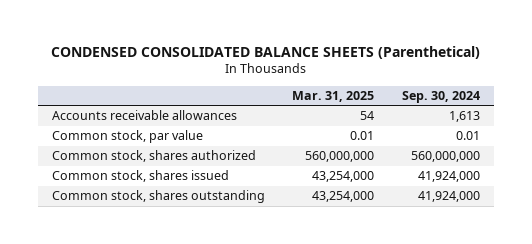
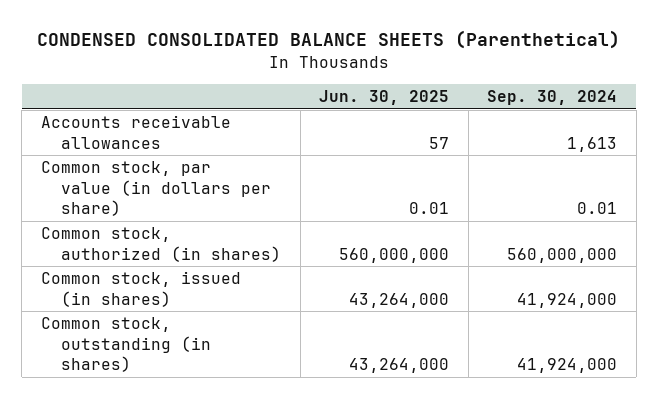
[292,90,375,102] Mar. 31, 2025 -> none
none -> [319,89,450,105] Jun. 30, 2025
[51,130,203,144] Common stock, par value -> [40,161,272,217] Common stock, par value (in dollars per share)
[51,150,256,163] Common stock, shares authorized -> [40,227,282,262] Common stock, authorized (in shares)
[51,170,229,183] Common stock, shares issued -> [40,271,241,307] Common stock, issued (in shares)
[51,190,265,204] Common stock, shares outstanding -> [40,317,212,373] Common stock, outstanding (in shares)

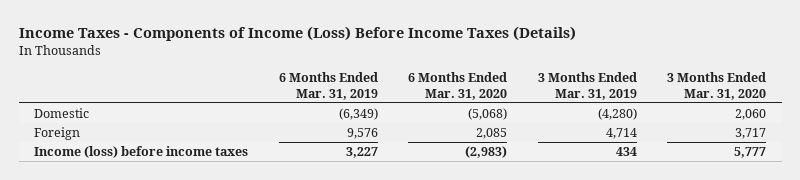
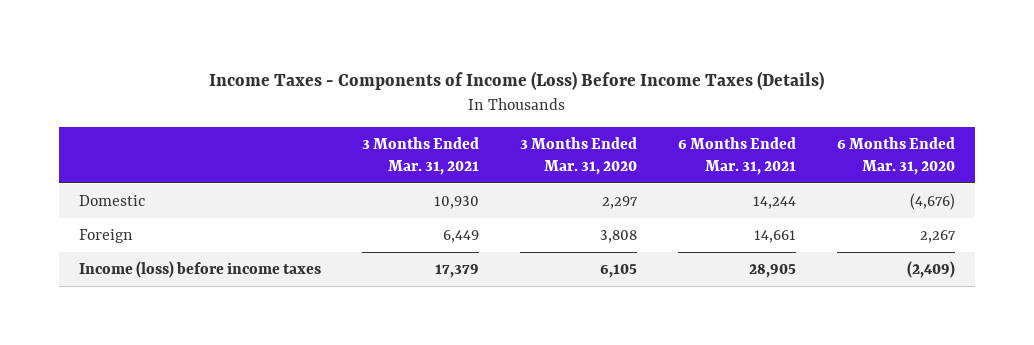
[278,72,378,100] 6 Months Ended Mar. 31, 2019 -> none
[537,72,637,100] 3 Months Ended Mar. 31, 2019 -> none
none -> [362,137,480,175] 3 Months Ended Mar. 31, 2021
none -> [677,137,796,175] 6 Months Ended Mar. 31, 2021
[468,108,508,121] (5,068) -> [909,193,955,211] (4,676)
[735,109,767,121] 2,060 -> [601,196,638,210] 2,297
[476,128,508,140] 2,085 -> [919,230,956,244] 2,267
[735,128,767,140] 3,717 -> [599,230,637,244] 3,808
[465,146,508,159] (2,983) -> [906,261,955,279] (2,409)
[734,147,767,159] 5,777 -> [599,264,637,279] 6,105

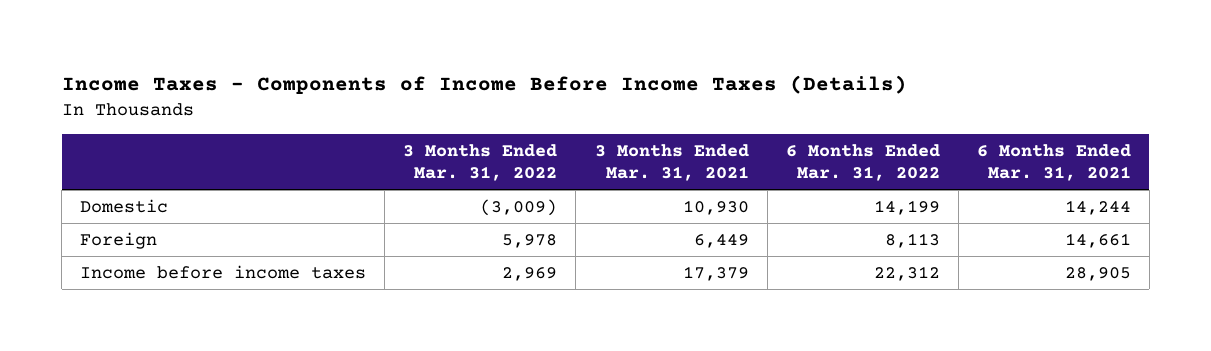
[208,71,824,91] Income Taxes - Components of Income (Loss) Before Income Taxes (Details) -> [61,75,907,95] Income Taxes - Components of Income Before Income Taxes (Details)
[519,137,637,175] 3 Months Ended Mar. 31, 2020 -> none
[836,137,955,175] 6 Months Ended Mar. 31, 2020 -> none
none -> [403,143,558,182] 3 Months Ended Mar. 31, 2022
none -> [785,143,940,182] 6 Months Ended Mar. 31, 2022
[79,261,322,279] Income (loss) before income taxes -> [80,264,367,279] Income before income taxes

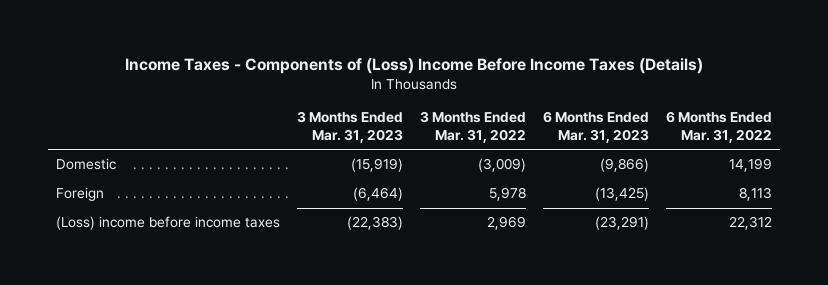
[61,75,907,95] Income Taxes - Components of Income Before Income Taxes (Details) -> [124,57,703,74] Income Taxes - Components of (Loss) Income Before Income Taxes (Details)
[594,143,749,182] 3 Months Ended Mar. 31, 2021 -> none
[976,143,1131,182] 6 Months Ended Mar. 31, 2021 -> none
none -> [297,110,404,144] 3 Months Ended Mar. 31, 2023
none -> [542,110,649,144] 6 Months Ended Mar. 31, 2023
[80,264,367,279] Income before income taxes -> [56,216,281,231] (Loss) income before income taxes

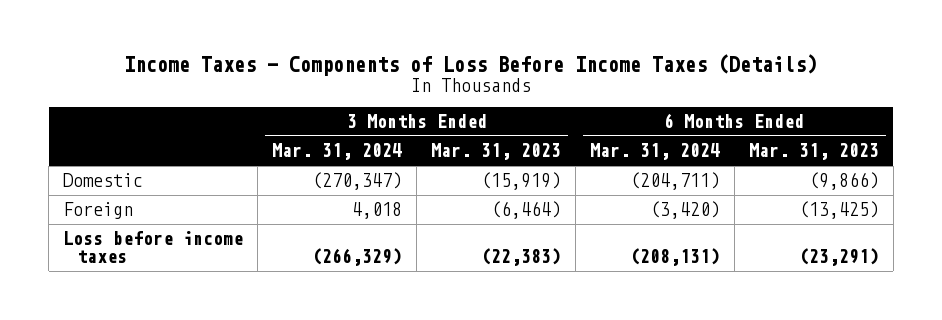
[124,57,703,74] Income Taxes - Components of (Loss) Income Before Income Taxes (Details) -> [124,53,818,76] Income Taxes - Components of Loss Before Income Taxes (Details)
[419,110,526,144] 3 Months Ended Mar. 31, 2022 -> none
[665,110,772,144] 6 Months Ended Mar. 31, 2022 -> none
none -> [272,143,403,161] Mar. 31, 2024
none -> [589,143,720,161] Mar. 31, 2024
[56,216,281,231] (Loss) income before income taxes -> [63,231,244,264] Loss before income taxes

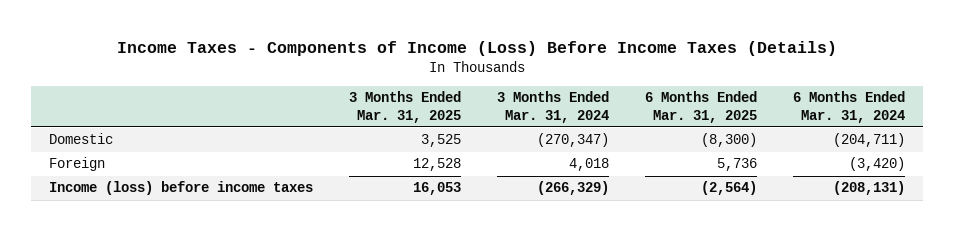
[124,53,818,76] Income Taxes - Components of Loss Before Income Taxes (Details) -> [117,40,838,56] Income Taxes - Components of Income (Loss) Before Income Taxes (Details)
[431,143,562,161] Mar. 31, 2023 -> none
[748,143,879,161] Mar. 31, 2023 -> none
none -> [348,91,461,123] 3 Months Ended Mar. 31, 2025
none -> [645,91,758,123] 6 Months Ended Mar. 31, 2025
[63,231,244,264] Loss before income taxes -> [48,181,313,196] Income (loss) before income taxes

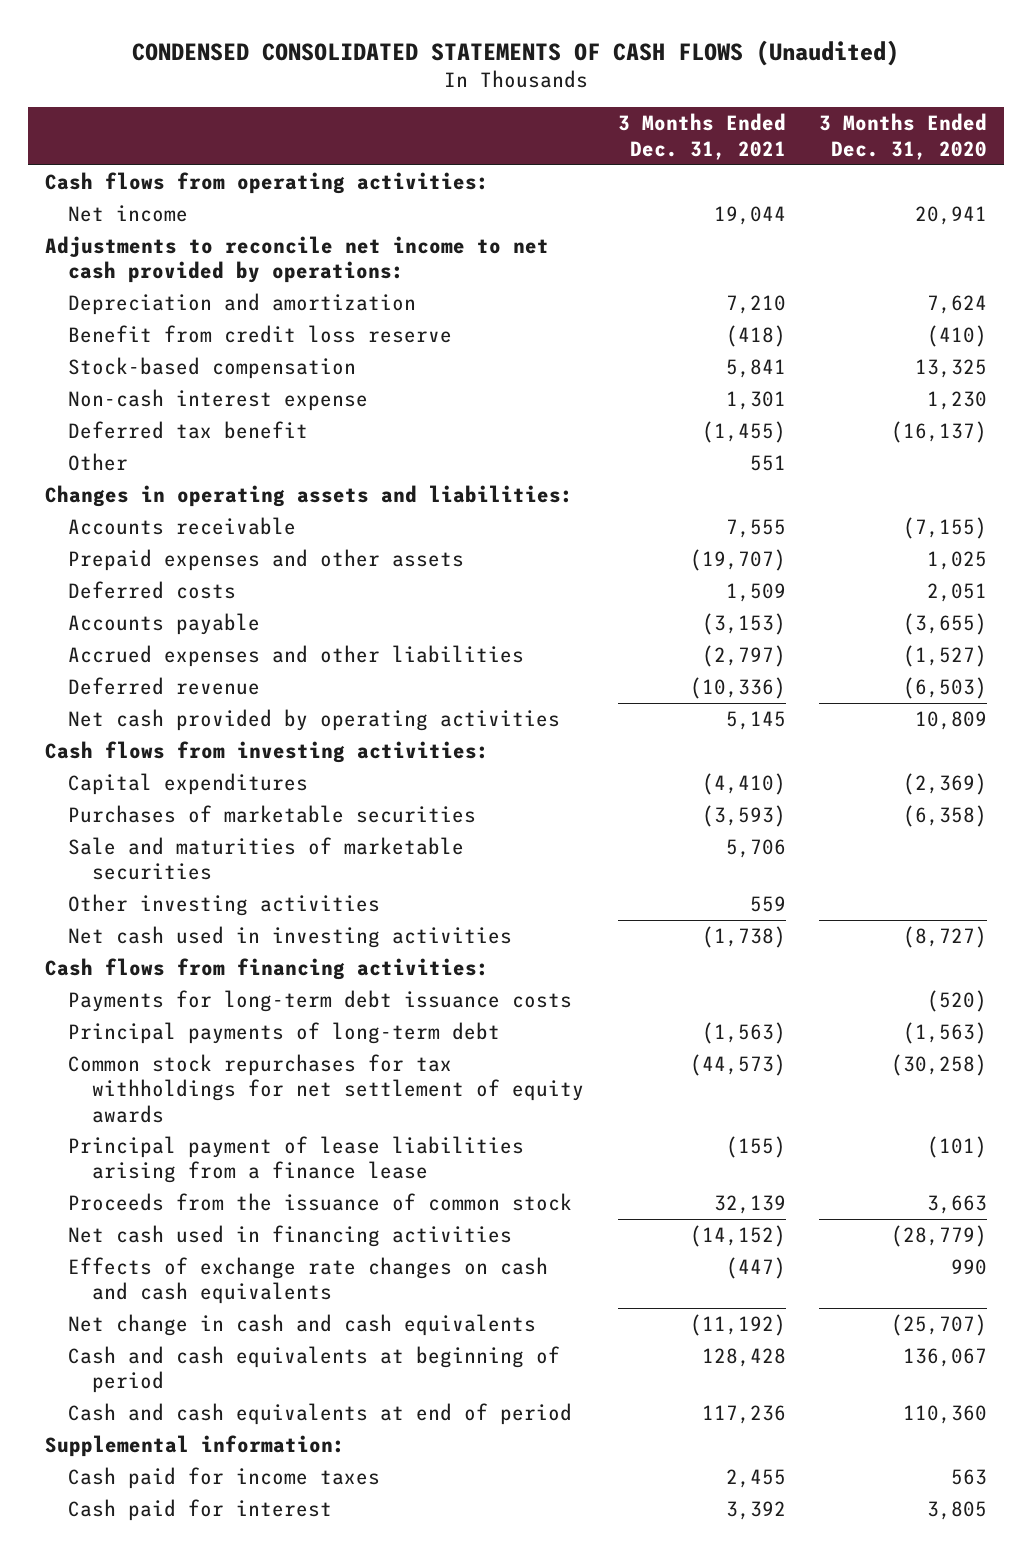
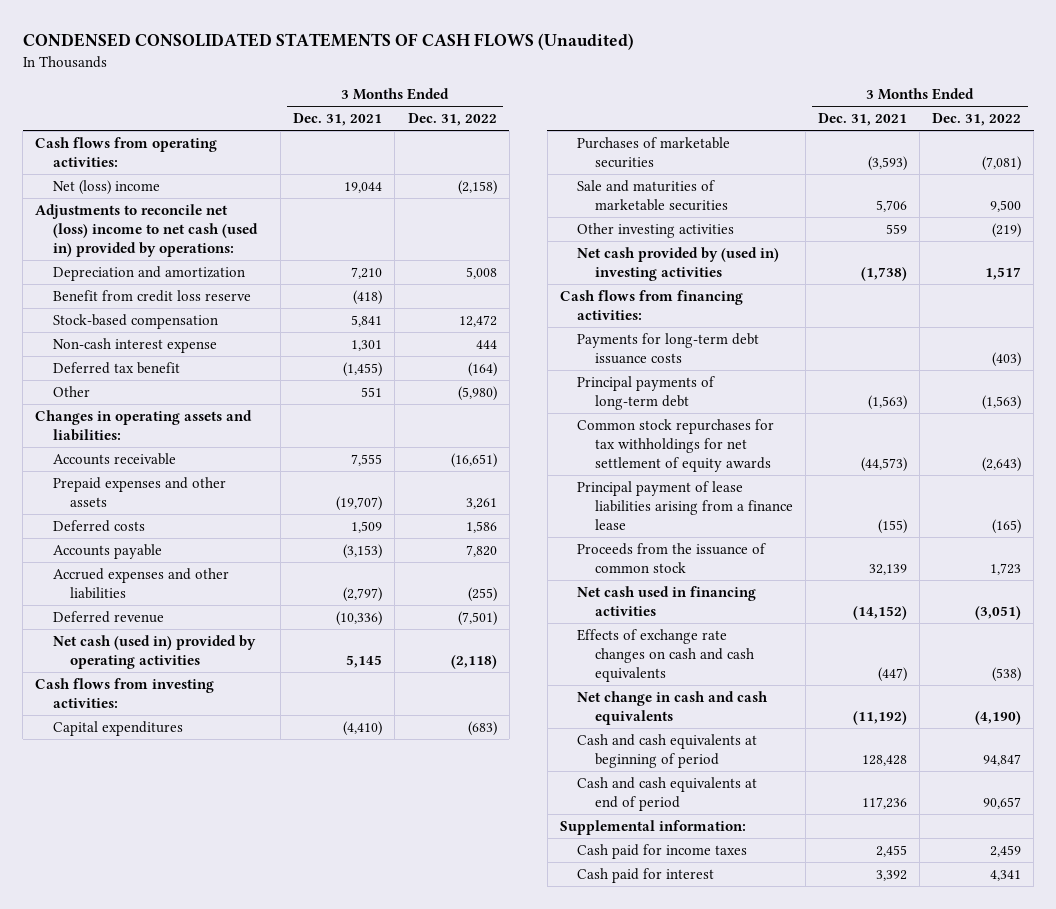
[819,113,988,160] 3 Months Ended Dec. 31, 2020 -> none
none -> [407,113,497,127] Dec. 31, 2022
[68,205,189,223] Net income -> [52,179,160,195] Net (loss) income
[44,236,549,284] Adjustments to reconcile net income to net cash provided by operations: -> [35,203,258,257] Adjustments to reconcile net (loss) income to net cash (used in) provided by operations:
[68,709,561,732] Net cash provided by operating activities -> [52,634,256,669] Net cash (used in) provided by operating activities
[68,926,513,949] Net cash used in investing activities -> [577,246,780,281] Net cash provided by (used in) investing activities

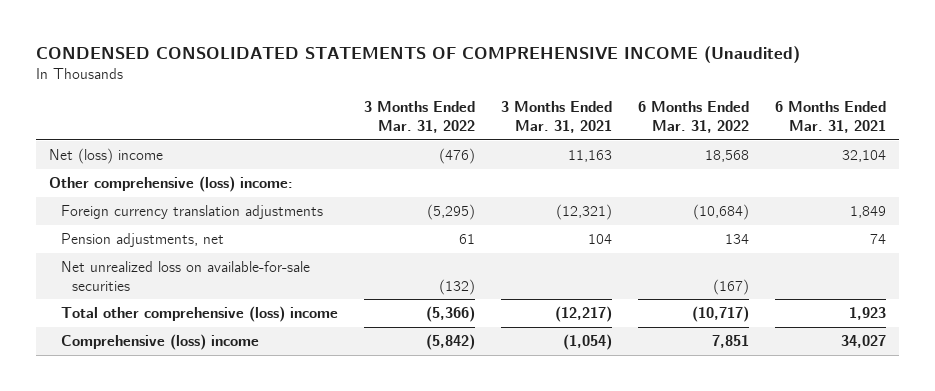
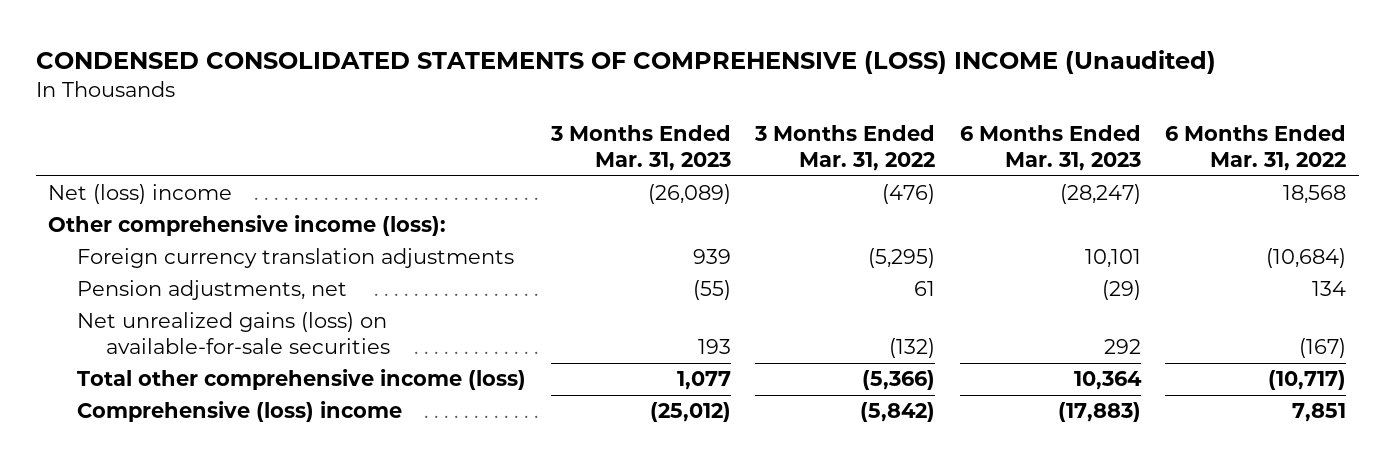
[35,45,800,63] CONDENSED CONSOLIDATED STATEMENTS OF COMPREHENSIVE INCOME (Unaudited) -> [35,49,1216,74] CONDENSED CONSOLIDATED STATEMENTS OF COMPREHENSIVE (LOSS) INCOME (Unaudited)
[500,101,612,134] 3 Months Ended Mar. 31, 2021 -> none
[775,101,887,134] 6 Months Ended Mar. 31, 2021 -> none
none -> [549,125,731,172] 3 Months Ended Mar. 31, 2023
none -> [959,125,1141,172] 6 Months Ended Mar. 31, 2023
[48,175,293,192] Other comprehensive (loss) income: -> [48,215,447,237] Other comprehensive income (loss):
[60,260,310,291] Net unrealized loss on available-for-sale securities -> [77,312,391,355] Net unrealized gains (loss) on available-for-sale securities
[60,305,338,322] Total other comprehensive (loss) income -> [77,369,527,391] Total other comprehensive income (loss)

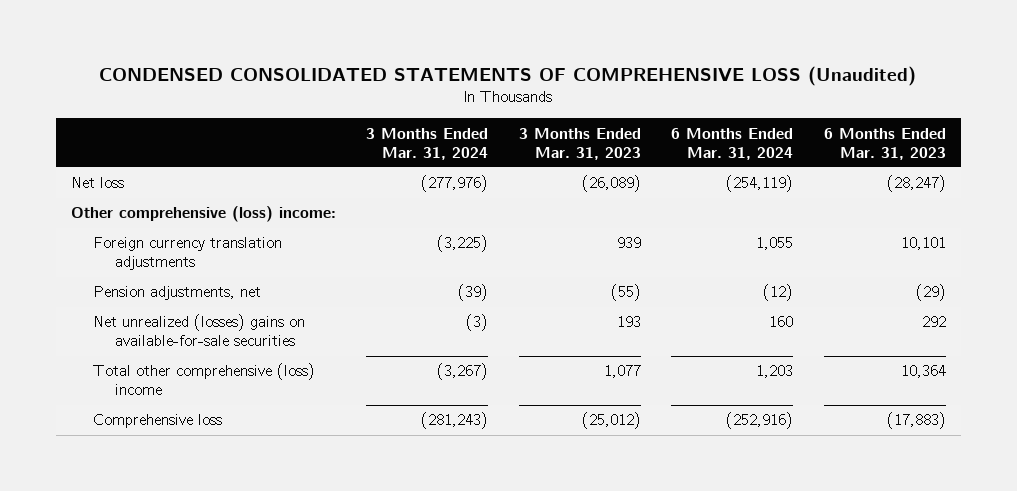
[35,49,1216,74] CONDENSED CONSOLIDATED STATEMENTS OF COMPREHENSIVE (LOSS) INCOME (Unaudited) -> [99,65,917,86] CONDENSED CONSOLIDATED STATEMENTS OF COMPREHENSIVE LOSS (Unaudited)
[754,125,936,172] 3 Months Ended Mar. 31, 2022 -> none
[1165,125,1347,172] 6 Months Ended Mar. 31, 2022 -> none
none -> [366,127,489,160] 3 Months Ended Mar. 31, 2024
none -> [671,127,794,160] 6 Months Ended Mar. 31, 2024
[48,184,233,205] Net (loss) income -> [70,177,124,189] Net loss
[48,215,447,237] Other comprehensive income (loss): -> [70,206,336,223] Other comprehensive (loss) income:
[77,312,391,355] Net unrealized gains (loss) on available-for-sale securities -> [93,314,306,347] Net unrealized (losses) gains on available-for-sale securities
[77,369,527,391] Total other comprehensive income (loss) -> [93,363,316,396] Total other comprehensive (loss) income
[77,401,403,423] Comprehensive (loss) income -> [93,414,223,429] Comprehensive loss

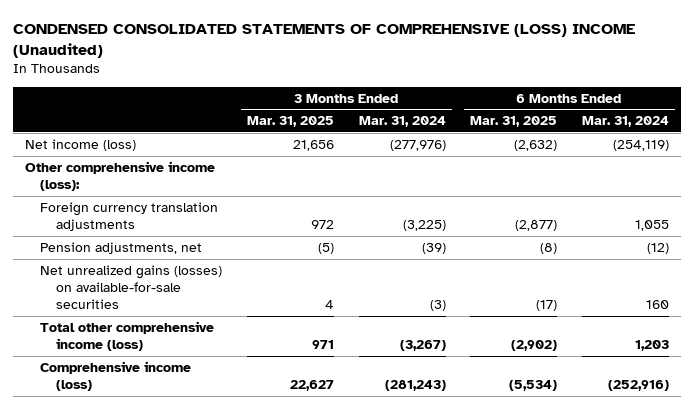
[99,65,917,86] CONDENSED CONSOLIDATED STATEMENTS OF COMPREHENSIVE LOSS (Unaudited) -> [13,24,636,59] CONDENSED CONSOLIDATED STATEMENTS OF COMPREHENSIVE (LOSS) INCOME (Unaudited)
[518,127,641,160] 3 Months Ended Mar. 31, 2023 -> none
[823,127,946,160] 6 Months Ended Mar. 31, 2023 -> none
none -> [247,116,335,128] Mar. 31, 2025
none -> [470,116,558,128] Mar. 31, 2025
[70,177,124,189] Net loss -> [25,138,137,151] Net income (loss)
[70,206,336,223] Other comprehensive (loss) income: -> [25,160,216,192] Other comprehensive income (loss):
[93,314,306,347] Net unrealized (losses) gains on available-for-sale securities -> [40,264,223,310] Net unrealized gains (losses) on available-for-sale securities
[93,363,316,396] Total other comprehensive (loss) income -> [40,320,215,352] Total other comprehensive income (loss)
[93,414,223,429] Comprehensive loss -> [40,360,192,392] Comprehensive income (loss)

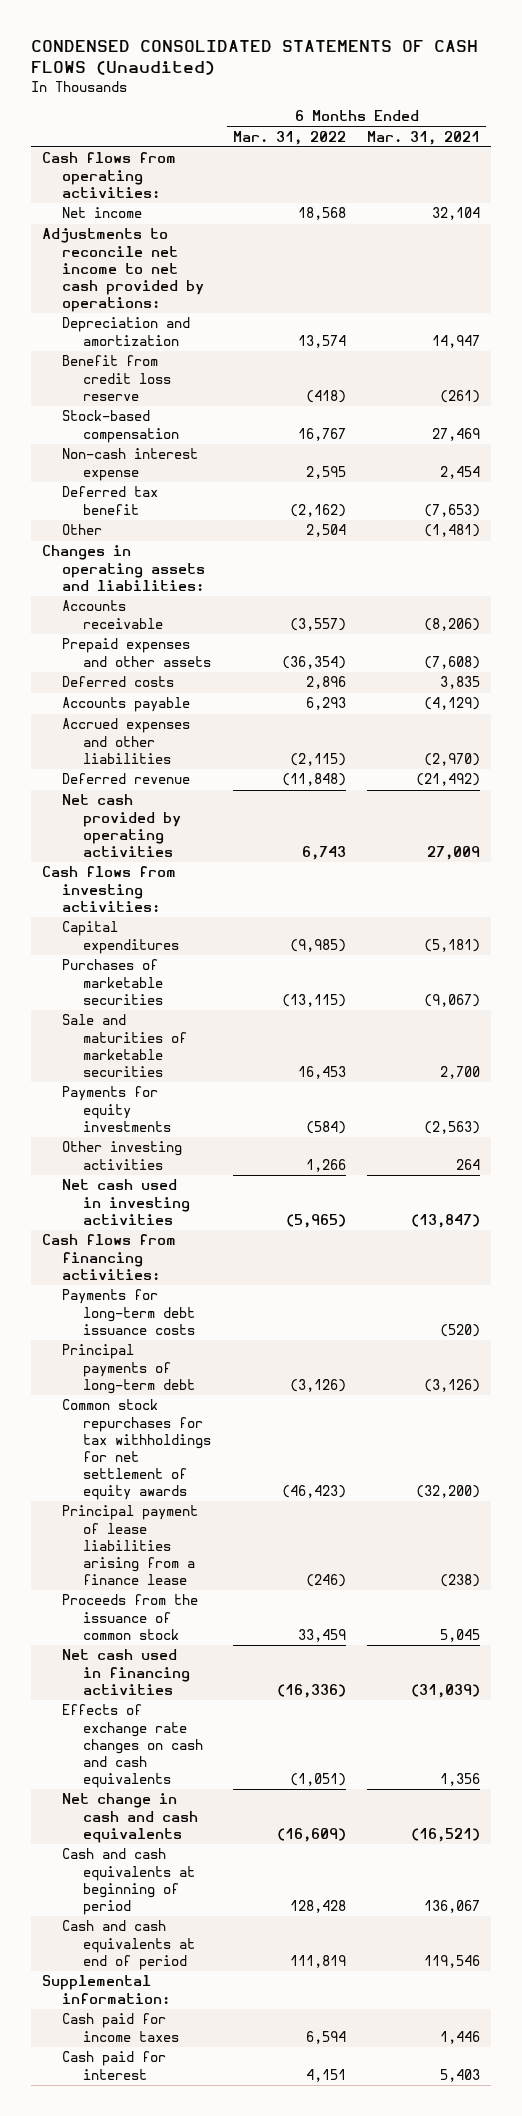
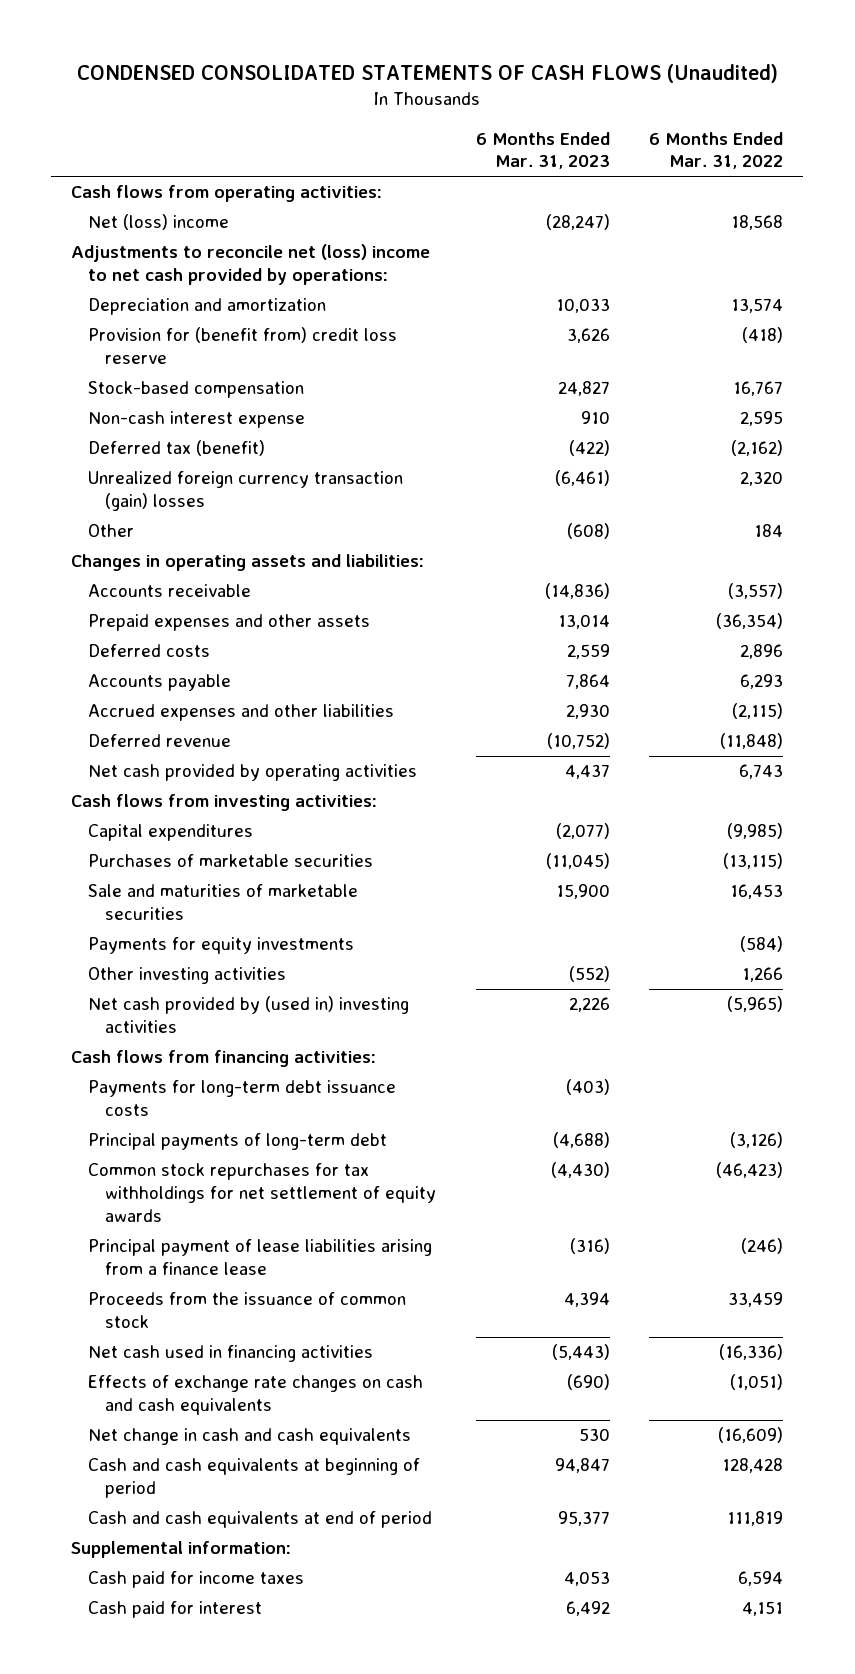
[367,130,481,145] Mar. 31, 2021 -> none
none -> [475,131,610,170] 6 Months Ended Mar. 31, 2023
[62,207,143,219] Net income -> [88,214,230,231] Net (loss) income
[41,228,205,313] Adjustments to reconcile net income to net cash provided by operations: -> [71,244,431,286] Adjustments to reconcile net (loss) income to net cash provided by operations:
[62,355,171,401] Benefit from credit loss reserve -> [88,327,398,365] Provision for (benefit from) credit loss reserve
[62,486,159,515] Deferred tax benefit -> [88,440,266,457] Deferred tax (benefit)
none -> [88,471,404,512] Unrealized foreign currency transaction (gain) losses
[305,524,346,538] 2,504 -> [754,524,784,538] 184
[62,1179,190,1225] Net cash used in investing activities -> [88,996,410,1034] Net cash provided by (used in) investing activities

